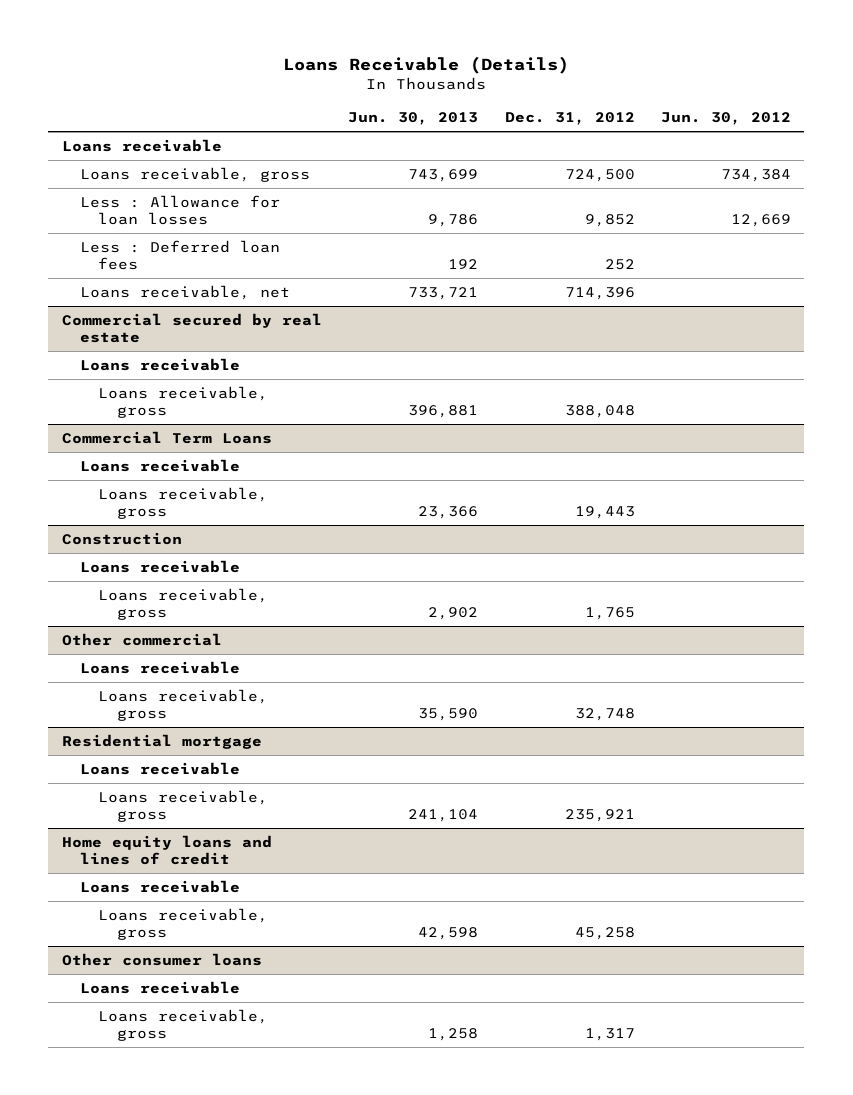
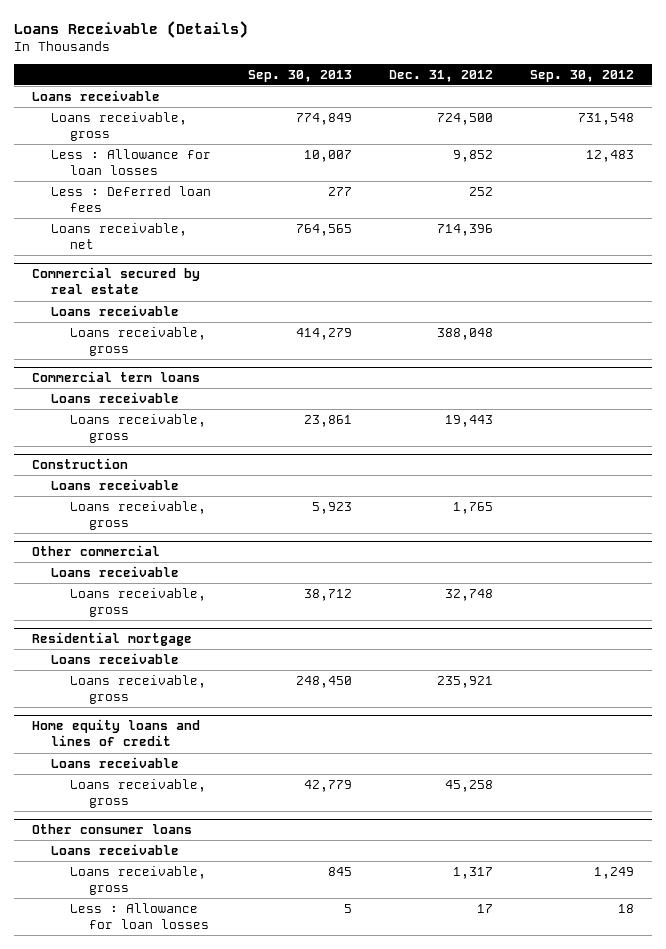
[348,112,479,126] Jun. 30, 2013 -> none
[661,112,792,126] Jun. 30, 2012 -> none
none -> [247,69,352,82] Sep. 30, 2013
none -> [529,69,634,82] Sep. 30, 2012
[61,430,272,444] Commercial Term Loans -> [32,371,201,383] Commercial term loans
none -> [69,903,209,930] Less : Allowance for loan losses

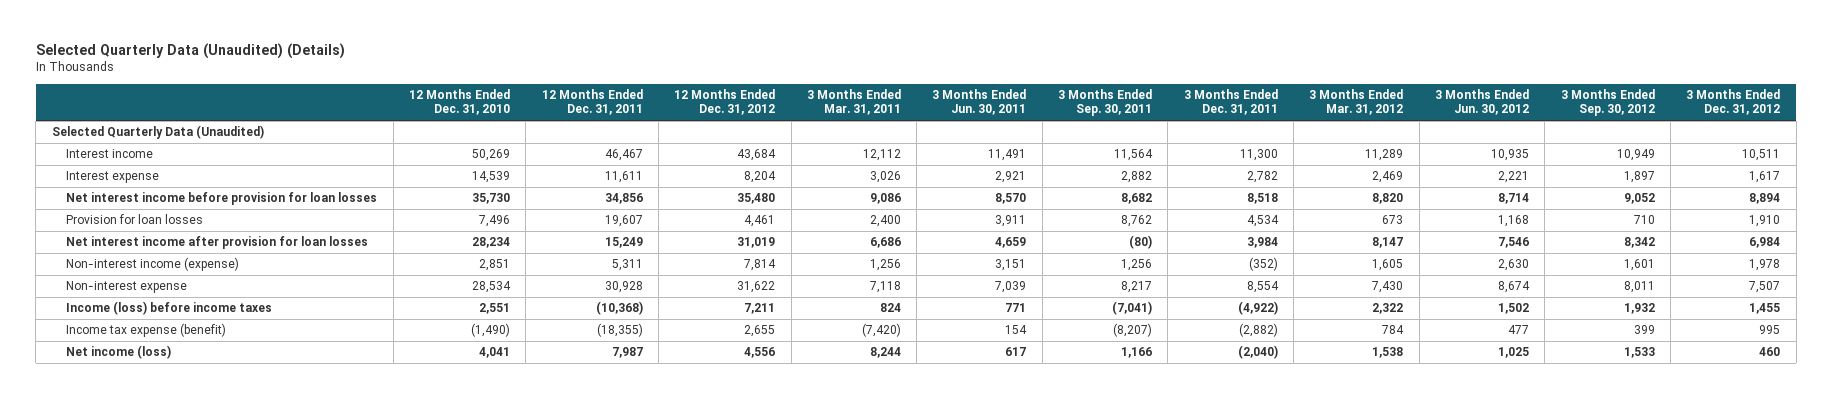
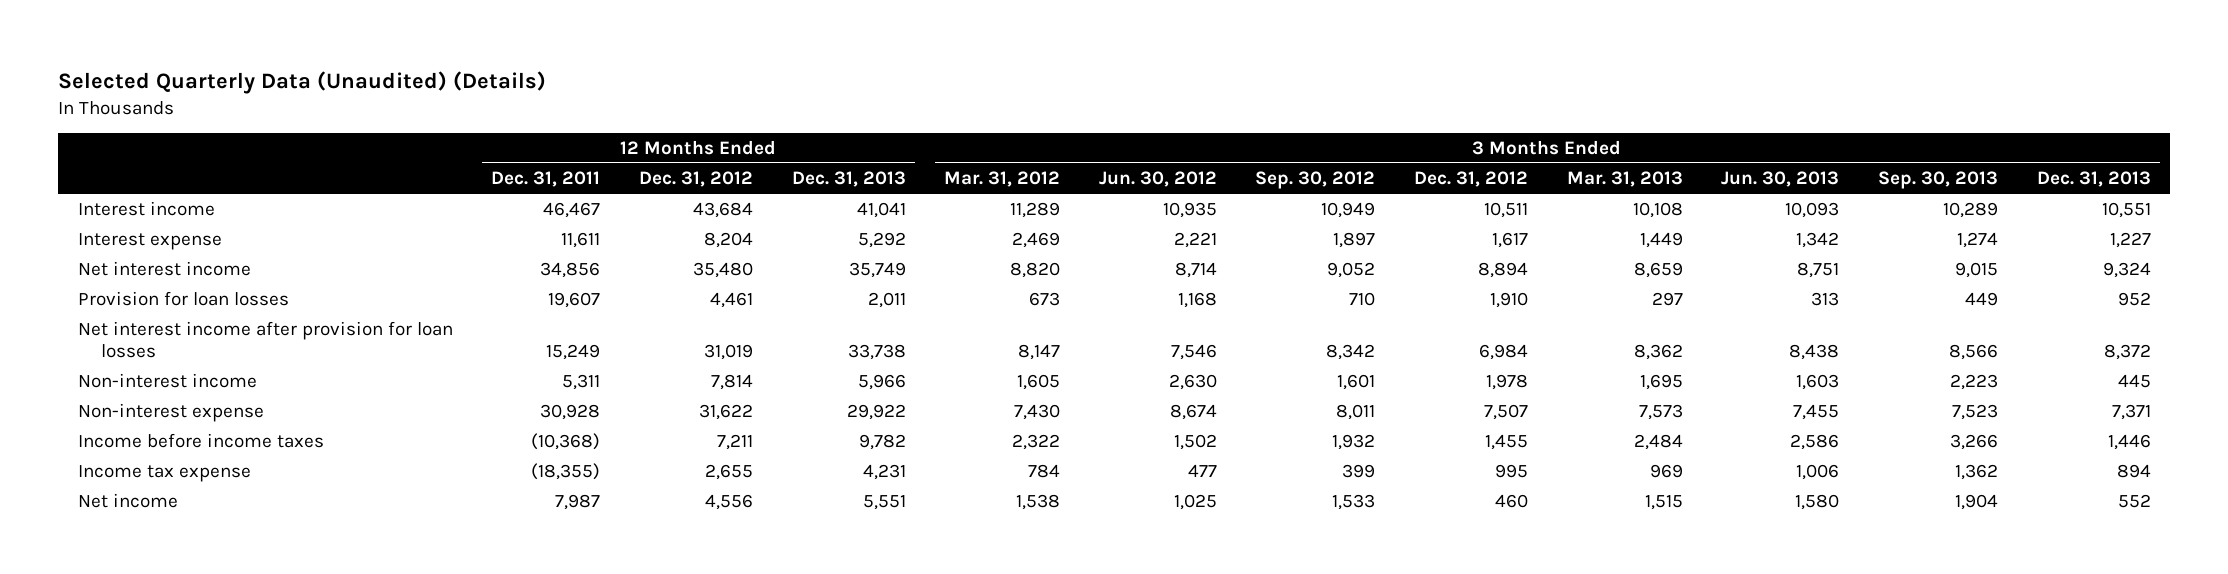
[408,89,510,116] 12 Months Ended Dec. 31, 2010 -> none
[806,89,901,116] 3 Months Ended Mar. 31, 2011 -> none
[932,89,1027,116] 3 Months Ended Jun. 30, 2011 -> none
[1058,89,1153,117] 3 Months Ended Sep. 30, 2011 -> none
[1183,89,1278,116] 3 Months Ended Dec. 31, 2011 -> none
none -> [791,171,906,188] Dec. 31, 2013
none -> [1566,171,1683,188] Mar. 31, 2013
none -> [1721,171,1840,188] Jun. 30, 2013
none -> [1878,171,1999,190] Sep. 30, 2013
none -> [2036,171,2151,188] Dec. 31, 2013
[51,125,264,140] Selected Quarterly Data (Unaudited) -> none
[66,192,378,206] Net interest income before provision for loan losses -> [77,261,251,277] Net interest income
[66,257,240,272] Non-interest income (expense) -> [77,373,257,389] Non-interest income
[66,301,273,316] Income (loss) before income taxes -> [77,433,324,449] Income before income taxes
[66,323,227,338] Income tax expense (benefit) -> [77,465,251,483] Income tax expense
[66,345,172,360] Net income (loss) -> [77,493,178,509] Net income

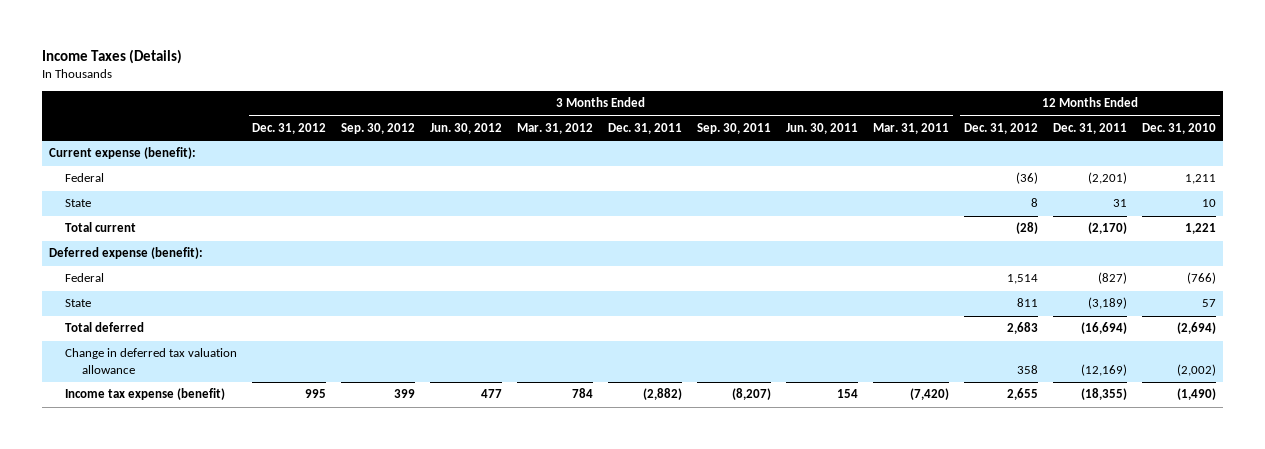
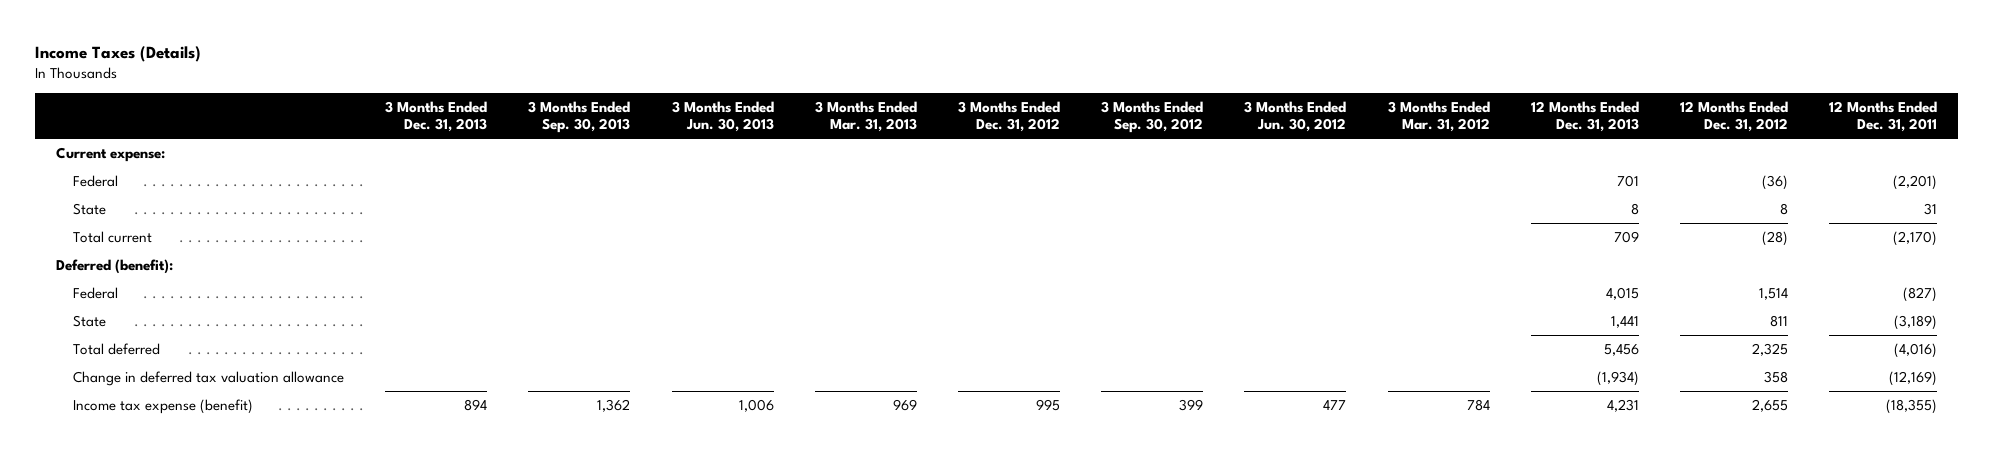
[608,122,683,134] Dec. 31, 2011 -> none
[697,122,772,134] Sep. 30, 2011 -> none
[786,122,859,134] Jun. 30, 2011 -> none
[873,122,950,134] Mar. 31, 2011 -> none
[1141,122,1216,134] Dec. 31, 2010 -> none
none -> [385,100,488,133] 3 Months Ended Dec. 31, 2013
none -> [528,100,631,134] 3 Months Ended Sep. 30, 2013
none -> [671,100,774,133] 3 Months Ended Jun. 30, 2013
none -> [814,100,917,133] 3 Months Ended Mar. 31, 2013
none -> [1530,100,1639,133] 12 Months Ended Dec. 31, 2013
[49,147,197,160] Current expense (benefit): -> [55,146,165,162] Current expense:
[49,247,204,260] Deferred expense (benefit): -> [55,258,173,274] Deferred (benefit):
[1007,322,1039,335] 2,683 -> [1752,342,1789,356] 2,325
[1081,322,1128,335] (16,694) -> [1894,342,1938,358] (4,016)

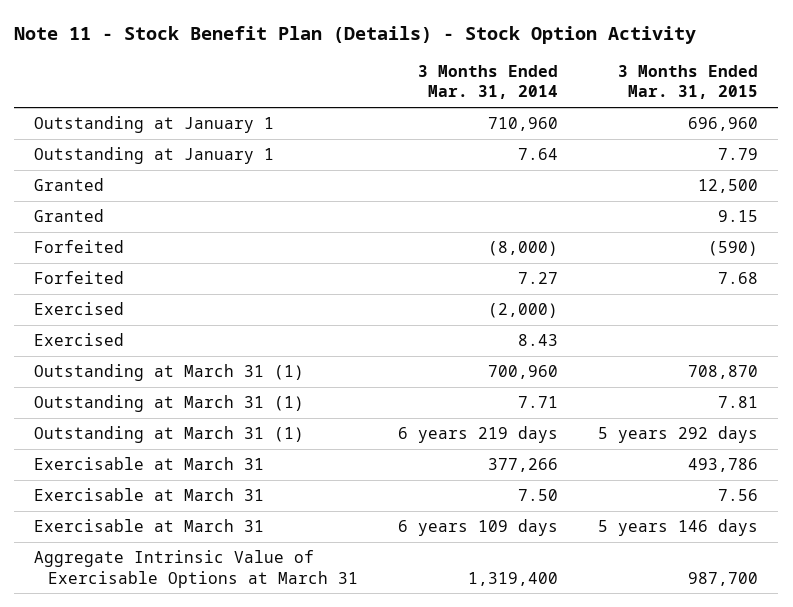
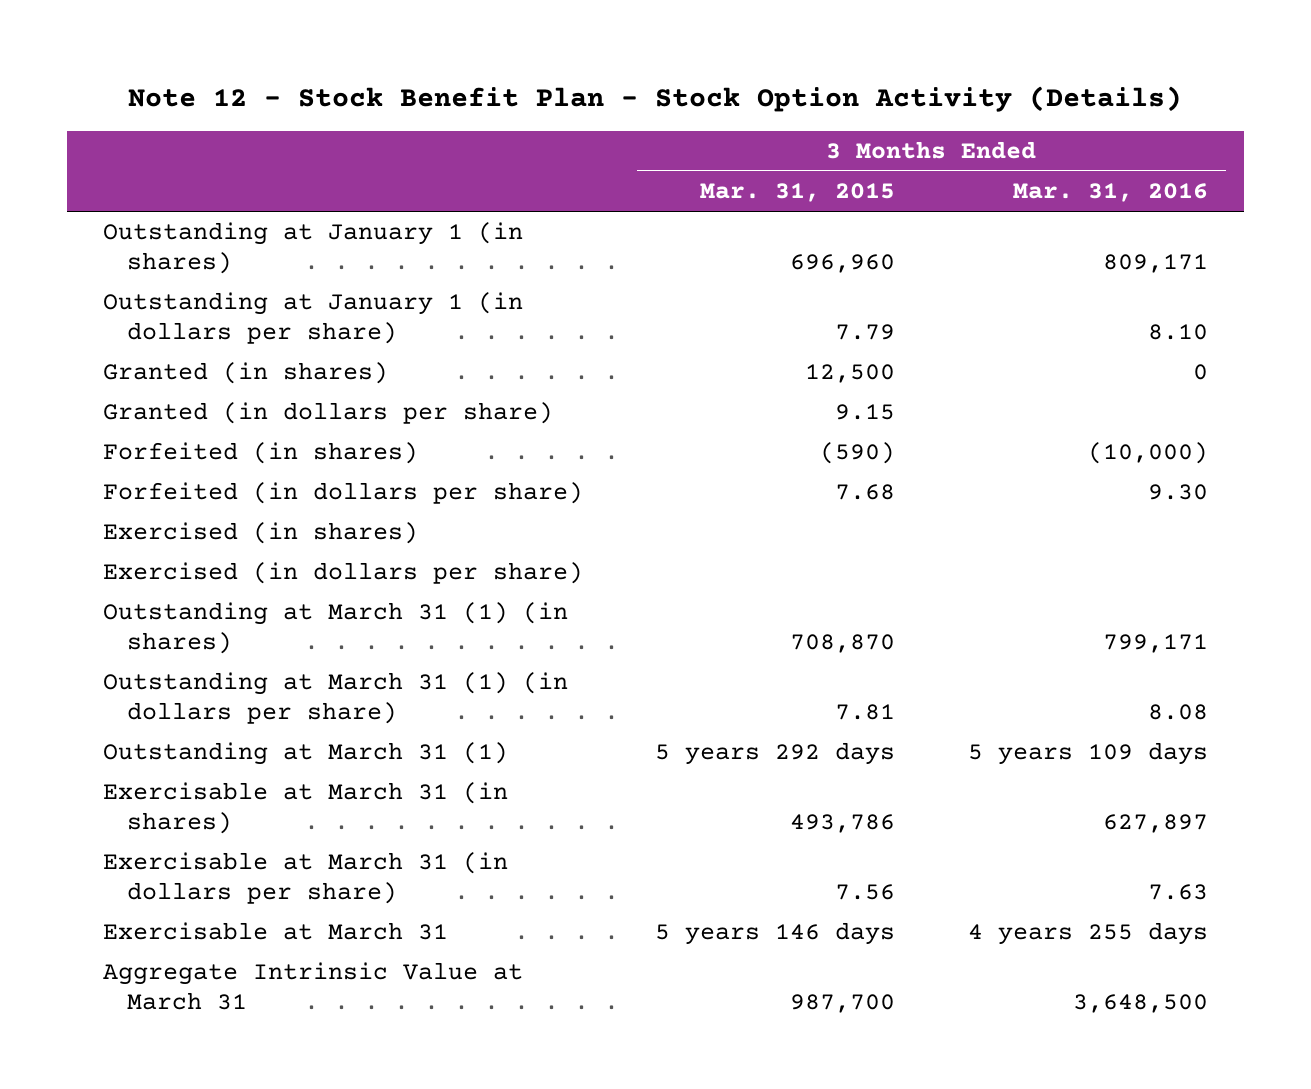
[14,25,697,44] Note 11 - Stock Benefit Plan (Details) - Stock Option Activity -> [128,85,1183,112] Note 12 - Stock Benefit Plan - Stock Option Activity (Details)
[418,64,559,100] 3 Months Ended Mar. 31, 2014 -> none
none -> [1012,183,1208,203] Mar. 31, 2016
[34,116,275,134] Outstanding at January 1 -> [103,222,524,275] Outstanding at January 1 (in shares)
[34,147,275,165] Outstanding at January 1 -> [103,292,524,345] Outstanding at January 1 (in dollars per share)
[34,178,105,192] Granted -> [103,362,389,385] Granted (in shares)
[34,209,105,223] Granted -> [103,402,554,425] Granted (in dollars per share)
[34,240,125,254] Forfeited -> [103,442,419,465] Forfeited (in shares)
[34,271,125,285] Forfeited -> [103,482,584,505] Forfeited (in dollars per share)
[34,302,125,316] Exercised -> [103,522,419,545] Exercised (in shares)
[34,333,125,347] Exercised -> [103,562,584,585] Exercised (in dollars per share)
[34,364,305,382] Outstanding at March 31 (1) -> [103,602,569,655] Outstanding at March 31 (1) (in shares)
[34,395,305,413] Outstanding at March 31 (1) -> [103,672,569,725] Outstanding at March 31 (1) (in dollars per share)
[34,457,265,471] Exercisable at March 31 -> [103,782,509,835] Exercisable at March 31 (in shares)
[34,488,265,502] Exercisable at March 31 -> [103,852,509,905] Exercisable at March 31 (in dollars per share)
[34,550,359,588] Aggregate Intrinsic Value of Exercisable Options at March 31 -> [103,962,524,1011] Aggregate Intrinsic Value at March 31

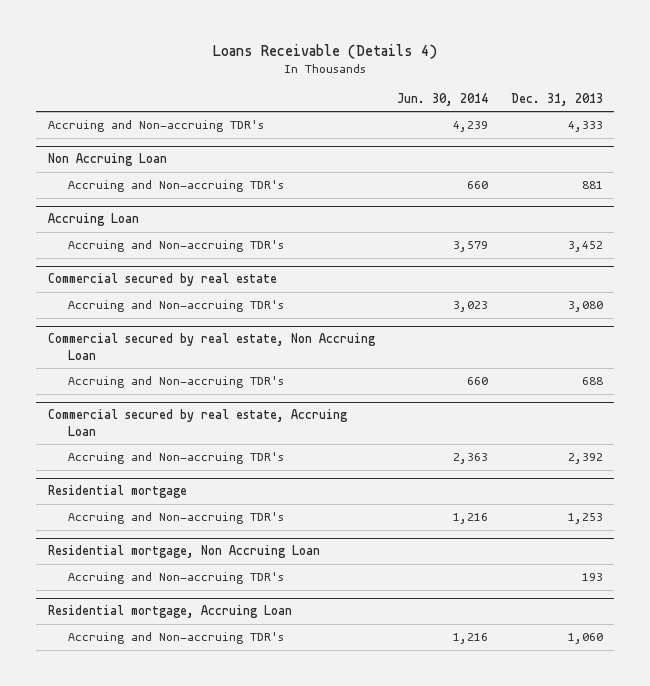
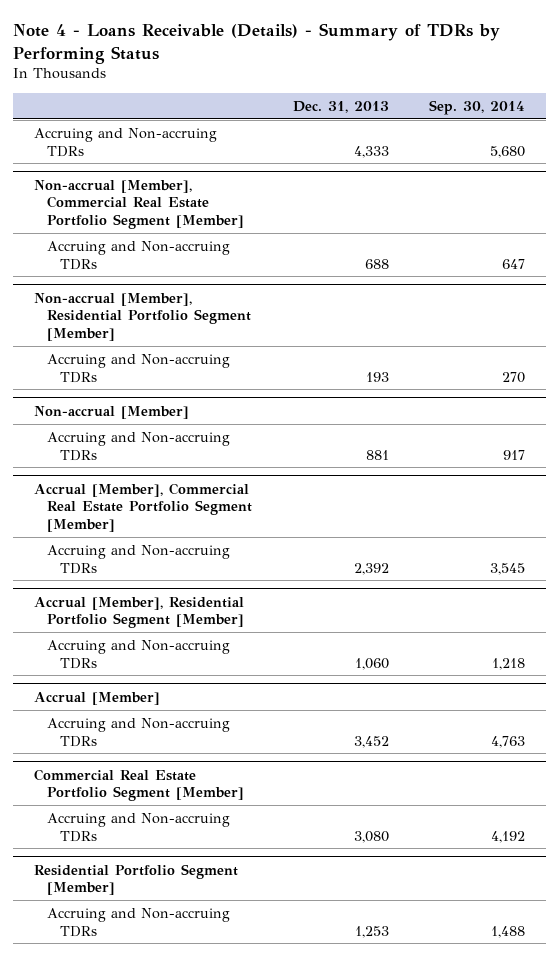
[213,43,438,59] Loans Receivable (Details 4) -> [13,22,501,64] Note 4 - Loans Receivable (Details) - Summary of TDRs by Performing Status
[397,92,489,106] Jun. 30, 2014 -> none
none -> [429,99,526,115] Sep. 30, 2014
[47,153,167,167] Non Accruing Loan -> none
[47,213,139,227] Accruing Loan -> none
[47,273,277,287] Commercial secured by real estate -> none
[47,333,376,360] Commercial secured by real estate, Non Accruing Loan -> none
[47,409,348,436] Commercial secured by real estate, Accruing Loan -> none
[47,485,187,499] Residential mortgage -> none
[47,545,320,559] Residential mortgage, Non Accruing Loan -> none
[47,605,292,619] Residential mortgage, Accruing Loan -> none
[47,120,264,133] Accruing and Non-accruing TDR's -> [33,127,217,157] Accruing and Non-accruing TDRs
none -> [33,179,244,230] Non-accrual [Member], Commercial Real Estate Portfolio Segment [Member]
[67,180,284,193] Accruing and Non-accruing TDR's -> [46,240,230,270] Accruing and Non-accruing TDRs
[581,181,603,190] 881 -> [364,258,389,269] 688
none -> [33,292,251,342] Non-accrual [Member], Residential Portfolio Segment [Member]
[67,240,284,253] Accruing and Non-accruing TDR's -> [46,353,230,383] Accruing and Non-accruing TDRs
[567,241,603,253] 3,452 -> [365,371,389,382] 193
none -> [33,405,189,419] Non-accrual [Member]
[67,300,284,313] Accruing and Non-accruing TDR's -> [46,431,230,461] Accruing and Non-accruing TDRs
[567,301,603,313] 3,080 -> [365,449,389,460] 881
none -> [33,482,252,533] Accrual [Member], Commercial Real Estate Portfolio Segment [Member]
[67,376,284,389] Accruing and Non-accruing TDR's -> [46,544,230,574] Accruing and Non-accruing TDRs
[581,377,603,386] 688 -> [353,562,389,575] 2,392
none -> [33,596,244,629] Accrual [Member], Residential Portfolio Segment [Member]
[67,452,284,465] Accruing and Non-accruing TDR's -> [46,639,230,669] Accruing and Non-accruing TDRs
[567,453,603,465] 2,392 -> [354,657,389,670] 1,060
none -> [33,691,160,705] Accrual [Member]
[67,512,284,525] Accruing and Non-accruing TDR's -> [46,717,230,747] Accruing and Non-accruing TDRs
[567,513,603,525] 1,253 -> [353,735,389,748] 3,452
none -> [33,768,244,802] Commercial Real Estate Portfolio Segment [Member]
[67,572,284,585] Accruing and Non-accruing TDR's -> [46,812,230,842] Accruing and Non-accruing TDRs
[581,573,603,582] 193 -> [353,830,389,843] 3,080
none -> [33,863,238,896] Residential Portfolio Segment [Member]
[67,632,284,645] Accruing and Non-accruing TDR's -> [46,907,230,937] Accruing and Non-accruing TDRs
[567,633,603,645] 1,060 -> [354,925,389,938] 1,253

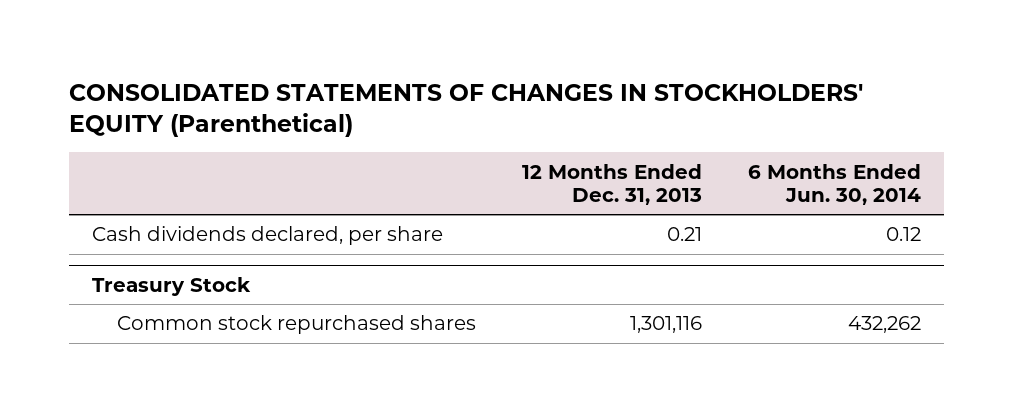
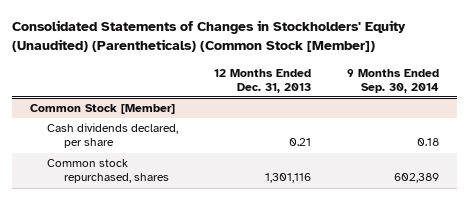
[69,83,864,138] CONSOLIDATED STATEMENTS OF CHANGES IN STOCKHOLDERS' EQUITY (Parenthetical) -> [12,20,407,53] Consolidated Statements of Changes in Stockholders' Equity (Unaudited) (Parentheticals) (Common Stock [Member])
[748,163,922,206] 6 Months Ended Jun. 30, 2014 -> none
none -> [346,68,439,93] 9 Months Ended Sep. 30, 2014
none -> [30,104,176,115] Common Stock [Member]
[92,277,252,297] Treasury Stock -> none
[116,315,476,335] Common stock repurchased shares -> [47,159,170,184] Common stock repurchased, shares

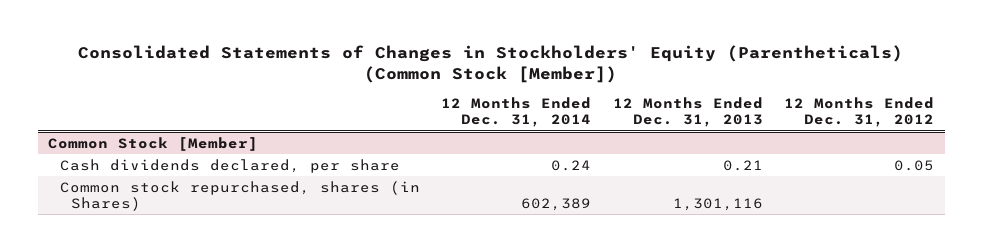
[12,20,407,53] Consolidated Statements of Changes in Stockholders' Equity (Unaudited) (Parentheticals) (Common Stock [Member]) -> [78,45,904,84] Consolidated Statements of Changes in Stockholders' Equity (Parentheticals) (Common Stock [Member])
[346,68,439,93] 9 Months Ended Sep. 30, 2014 -> none
none -> [441,97,592,128] 12 Months Ended Dec. 31, 2014
none -> [784,97,935,128] 12 Months Ended Dec. 31, 2012
[47,159,170,184] Common stock repurchased, shares -> [59,180,420,211] Common stock repurchased, shares (in Shares)

